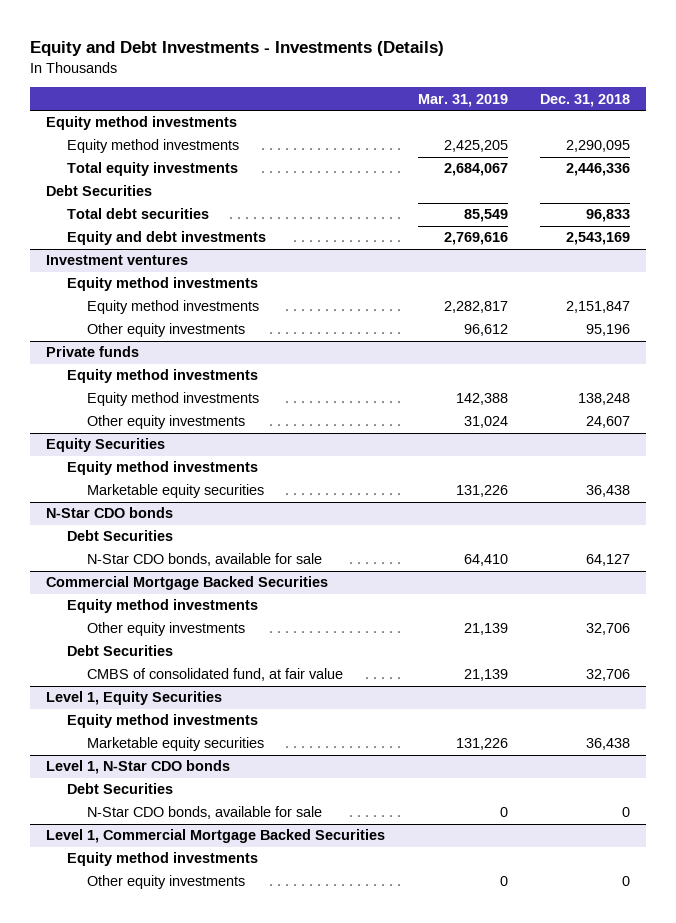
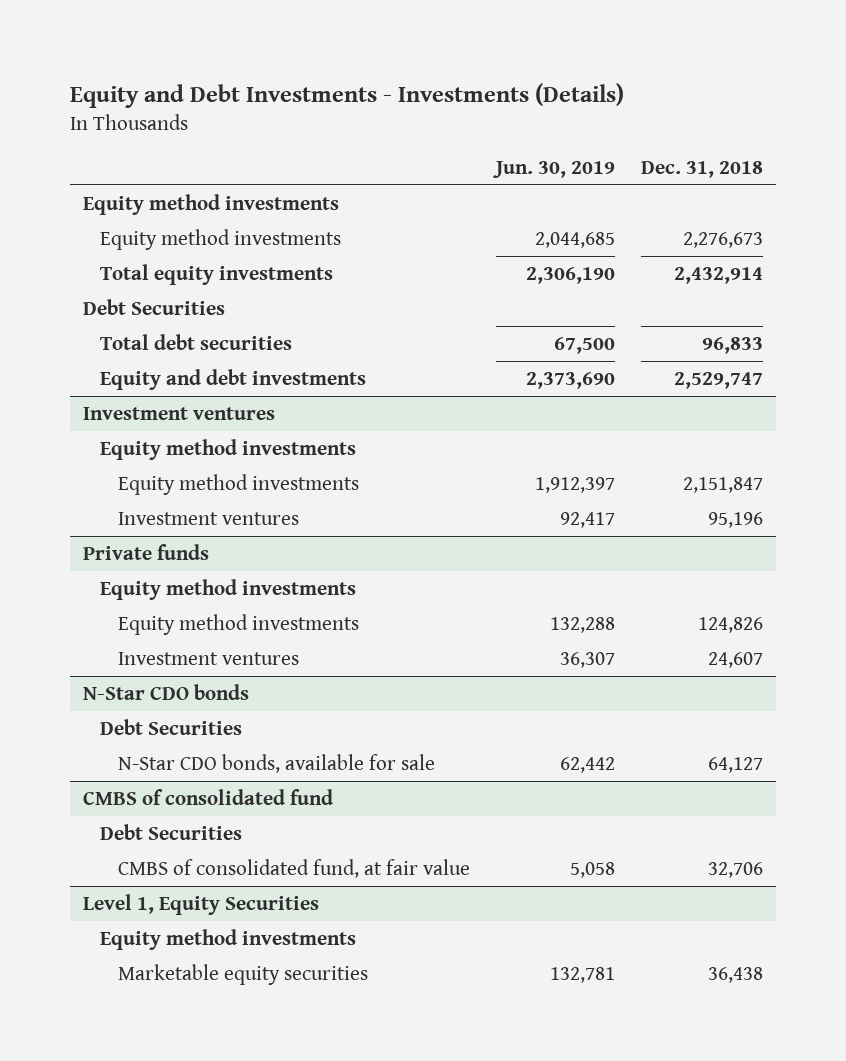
[417,93,508,107] Mar. 31, 2019 -> none
none -> [492,160,615,178] Jun. 30, 2019
[565,140,630,153] 2,290,095 -> [683,231,764,248] 2,276,673
[565,163,630,177] 2,446,336 -> [674,266,764,284] 2,432,914
[565,232,630,246] 2,543,169 -> [674,371,764,389] 2,529,747
[86,323,245,338] Other equity investments -> [117,511,299,525] Investment ventures
[46,438,166,453] Equity Securities -> none
[66,461,258,476] Equity method investments -> none
[86,484,264,499] Marketable equity securities -> none
[577,393,630,406] 138,248 -> [698,616,764,633] 124,826
[86,415,245,430] Other equity investments -> [117,651,299,665] Investment ventures
[66,599,258,614] Equity method investments -> none
[86,622,245,637] Other equity investments -> none
[46,576,329,591] Commercial Mortgage Backed Securities -> [82,788,333,805] CMBS of consolidated fund
[46,760,231,775] Level 1, N-Star CDO bonds -> none
[66,783,173,795] Debt Securities -> none
[86,806,322,820] N-Star CDO bonds, available for sale -> none
[46,829,386,844] Level 1, Commercial Mortgage Backed Securities -> none
[66,852,258,867] Equity method investments -> none
[86,875,245,890] Other equity investments -> none

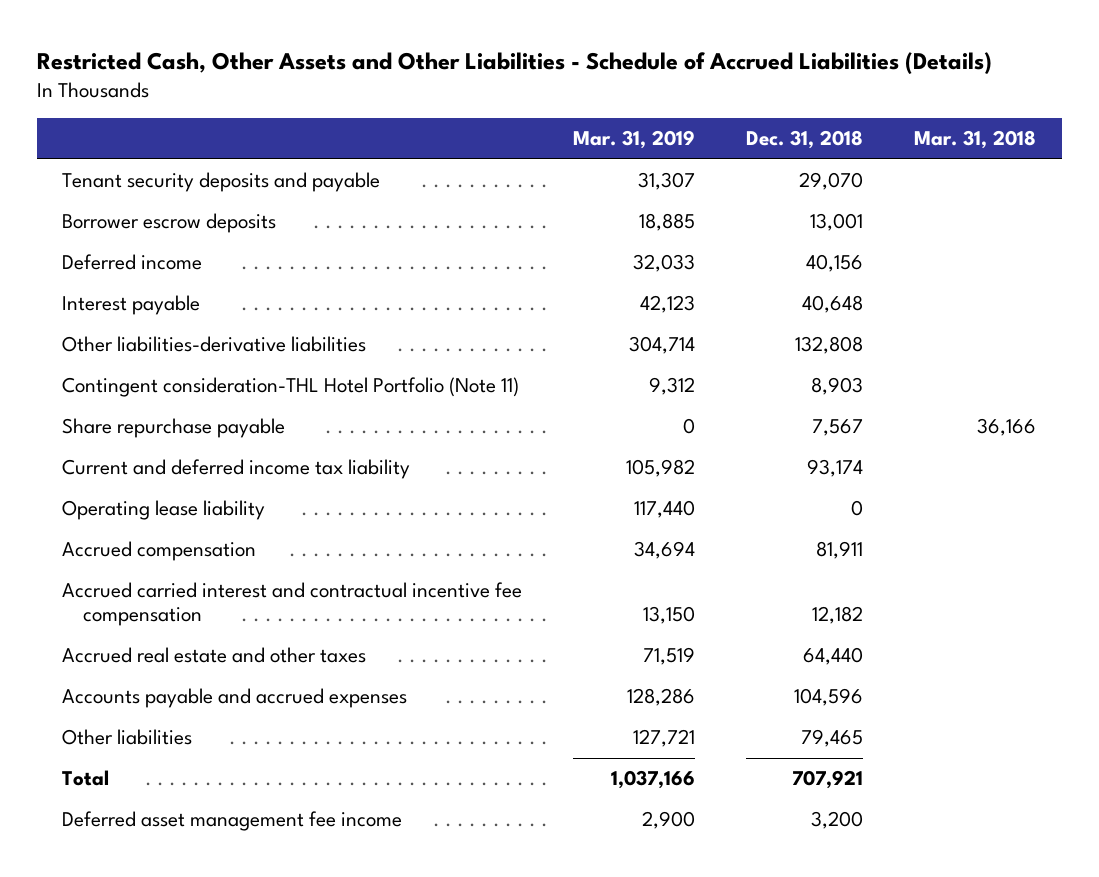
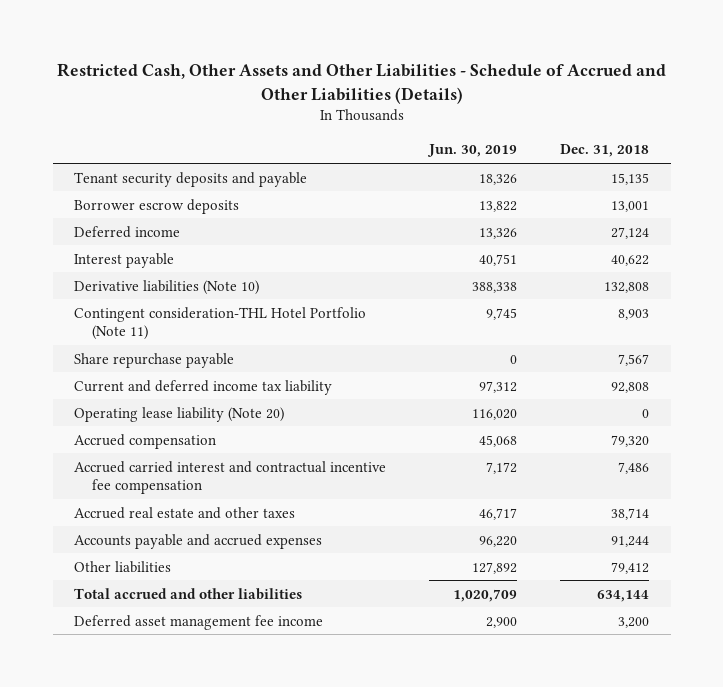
[36,52,992,75] Restricted Cash, Other Assets and Other Liabilities - Schedule of Accrued Liabilities (Details) -> [56,63,666,104] Restricted Cash, Other Assets and Other Liabilities - Schedule of Accrued and Other Liabilities (Details)
[573,130,696,150] Mar. 31, 2019 -> none
[914,130,1037,150] Mar. 31, 2018 -> none
none -> [427,144,518,158] Jun. 30, 2019
[799,172,864,191] 29,070 -> [611,172,650,185] 15,135
[806,254,864,273] 40,156 -> [611,226,650,239] 27,124
[802,295,864,314] 40,648 -> [611,254,650,266] 40,622
[62,336,367,353] Other liabilities-derivative liabilities -> [74,279,260,295] Derivative liabilities (Note 10)
[807,459,864,478] 93,174 -> [611,381,650,393] 92,808
[62,500,266,521] Operating lease liability -> [74,406,285,422] Operating lease liability (Note 20)
[816,541,864,560] 81,911 -> [611,434,650,447] 79,320
[812,606,864,625] 12,182 -> [618,461,650,474] 7,486
[803,647,864,666] 64,440 -> [611,507,650,520] 38,714
[794,688,864,707] 104,596 -> [611,535,650,547] 91,244
[801,729,864,748] 79,465 -> [611,561,650,574] 79,412
[62,770,110,787] Total -> [74,587,303,600] Total accrued and other liabilities
[792,770,864,790] 707,921 -> [597,589,650,602] 634,144

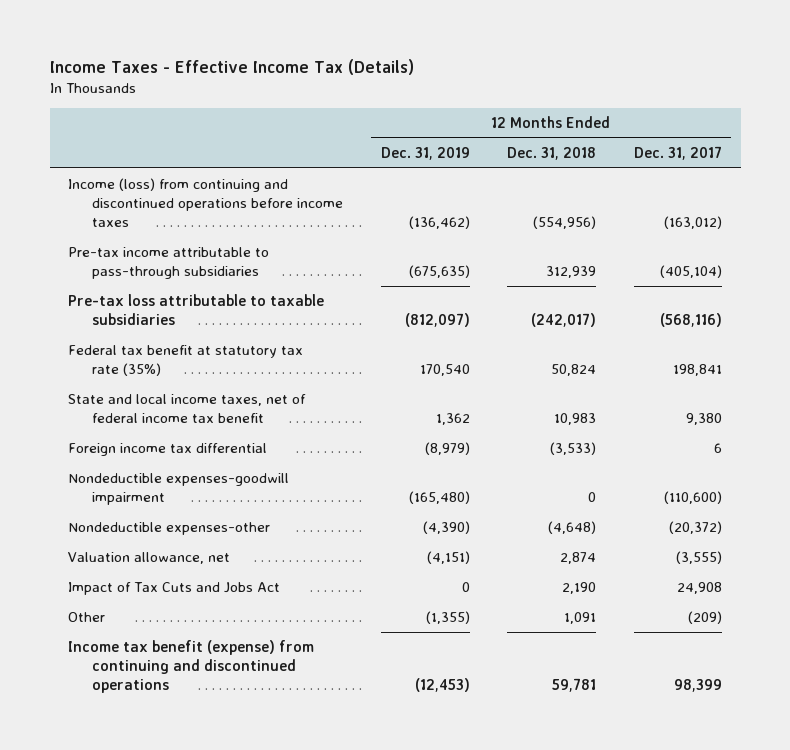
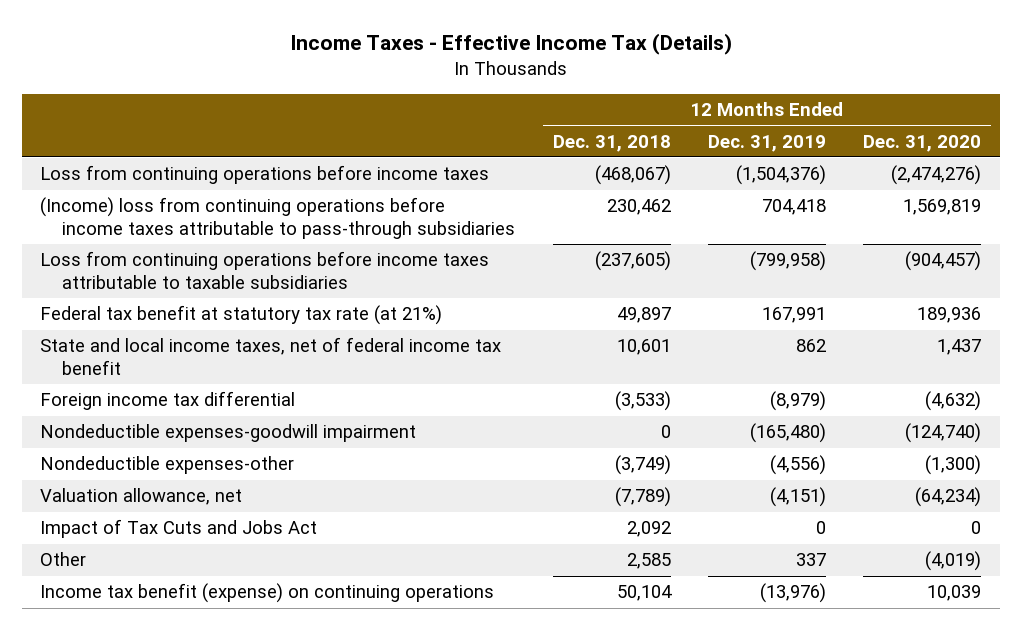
[633,145,722,160] Dec. 31, 2017 -> none
none -> [863,134,982,152] Dec. 31, 2020
[68,178,344,227] Income (loss) from continuing and discontinued operations before income taxes -> [40,165,490,185] Loss from continuing operations before income taxes
[408,215,470,229] (136,462) -> [735,165,826,186] (1,504,376)
[533,215,597,229] (554,956) -> [594,165,671,186] (468,067)
[68,247,270,279] Pre-tax income attributable to pass-through subsidiaries -> [40,197,516,239] (Income) loss from continuing operations before income taxes attributable to pass-through subsidiaries
[408,264,470,278] (675,635) -> [761,199,826,216] 704,418
[546,265,597,278] 312,939 -> [606,199,671,216] 230,462
[68,294,325,325] Pre-tax loss attributable to taxable subsidiaries -> [40,251,490,289] Loss from continuing operations before income taxes attributable to taxable subsidiaries
[404,312,470,327] (812,097) -> [749,251,826,272] (799,958)
[531,312,597,327] (242,017) -> [594,251,671,272] (237,605)
[68,345,304,376] Federal tax benefit at statutory tax rate (35%) -> [40,305,443,326] Federal tax benefit at statutory tax rate (at 21%)
[419,363,470,376] 170,540 -> [761,307,826,324] 167,991
[551,363,597,376] 50,824 -> [616,307,671,324] 49,897
[435,412,470,425] 1,362 -> [795,339,826,353] 862
[554,412,597,425] 10,983 -> [616,339,671,356] 10,601
[422,521,470,535] (4,390) -> [769,455,826,476] (4,556)
[548,521,597,535] (4,648) -> [614,455,671,476] (3,749)
[560,552,597,565] 2,874 -> [614,487,671,508] (7,789)
[562,582,597,595] 2,190 -> [626,521,671,538] 2,092
[425,611,470,625] (1,355) -> [795,553,826,567] 337
[564,612,597,625] 1,091 -> [626,553,671,570] 2,585
[68,640,315,693] Income tax benefit (expense) from continuing and discontinued operations -> [40,583,495,604] Income tax benefit (expense) on continuing operations
[414,677,470,692] (12,453) -> [759,583,826,604] (13,976)
[552,677,597,692] 59,781 -> [616,585,672,602] 50,104

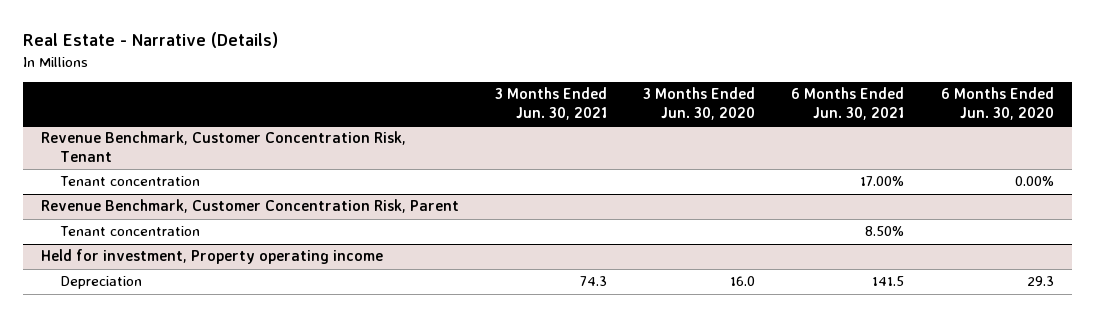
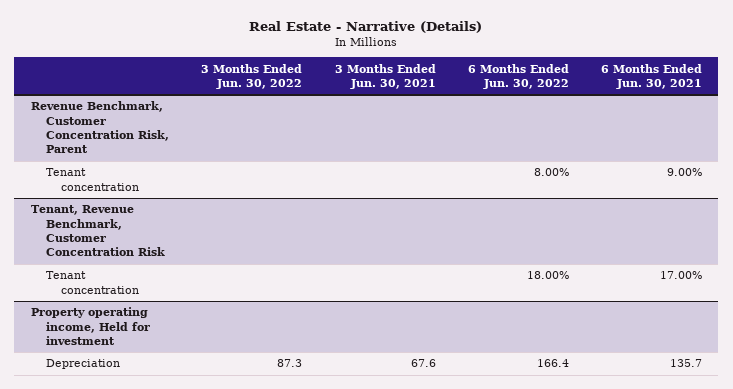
[643,87,756,120] 3 Months Ended Jun. 30, 2020 -> none
[940,87,1054,120] 6 Months Ended Jun. 30, 2020 -> none
none -> [201,63,303,90] 3 Months Ended Jun. 30, 2022
none -> [467,63,569,90] 6 Months Ended Jun. 30, 2022
[41,131,407,163] Revenue Benchmark, Customer Concentration Risk, Tenant -> none
[60,176,201,187] Tenant concentration -> none
[865,226,905,237] 8.50% -> [667,168,703,177] 9.00%
none -> [30,205,165,257] Tenant, Revenue Benchmark, Customer Concentration Risk
none -> [45,271,140,294] Tenant concentration
[41,249,384,265] Held for investment, Property operating income -> [30,307,150,345] Property operating income, Held for investment
[580,276,608,287] 74.3 -> [410,359,436,368] 67.6
[872,276,905,287] 141.5 -> [670,359,703,368] 135.7

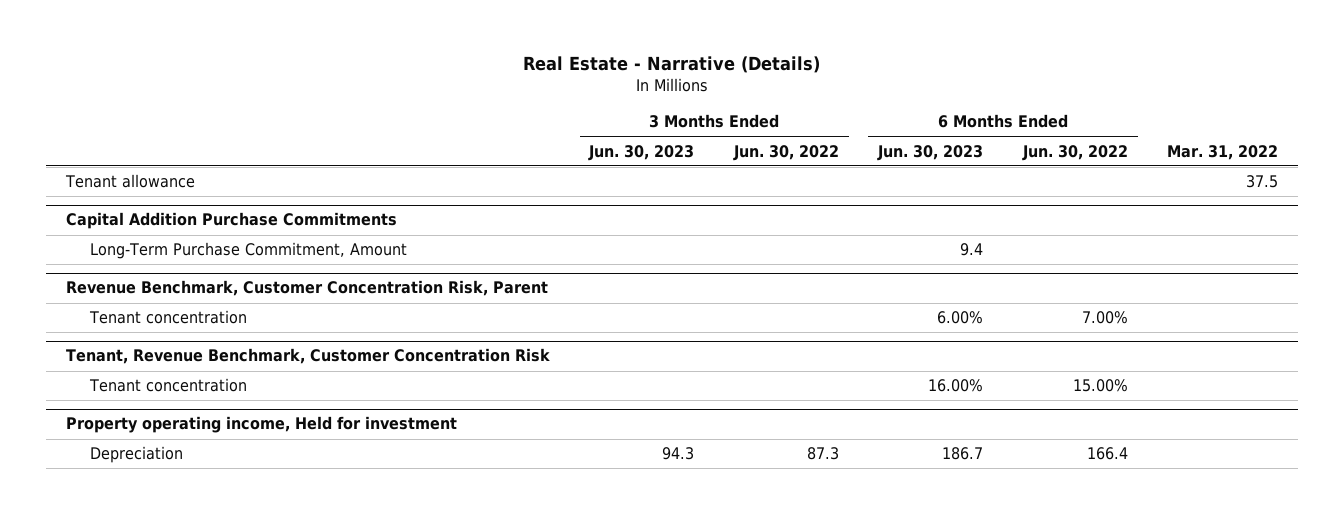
[334,63,436,90] 3 Months Ended Jun. 30, 2021 -> none
[601,63,703,90] 6 Months Ended Jun. 30, 2021 -> none
none -> [588,144,695,161] Jun. 30, 2023
none -> [877,144,984,161] Jun. 30, 2023
none -> [1167,144,1279,160] Mar. 31, 2022
none -> [64,174,195,189] Tenant allowance
none -> [65,212,397,230] Capital Addition Purchase Commitments
none -> [90,242,408,260] Long-Term Purchase Commitment, Amount
[533,168,569,177] 8.00% -> [1081,311,1128,325] 7.00%
[526,271,569,280] 18.00% -> [1072,379,1128,393] 15.00%

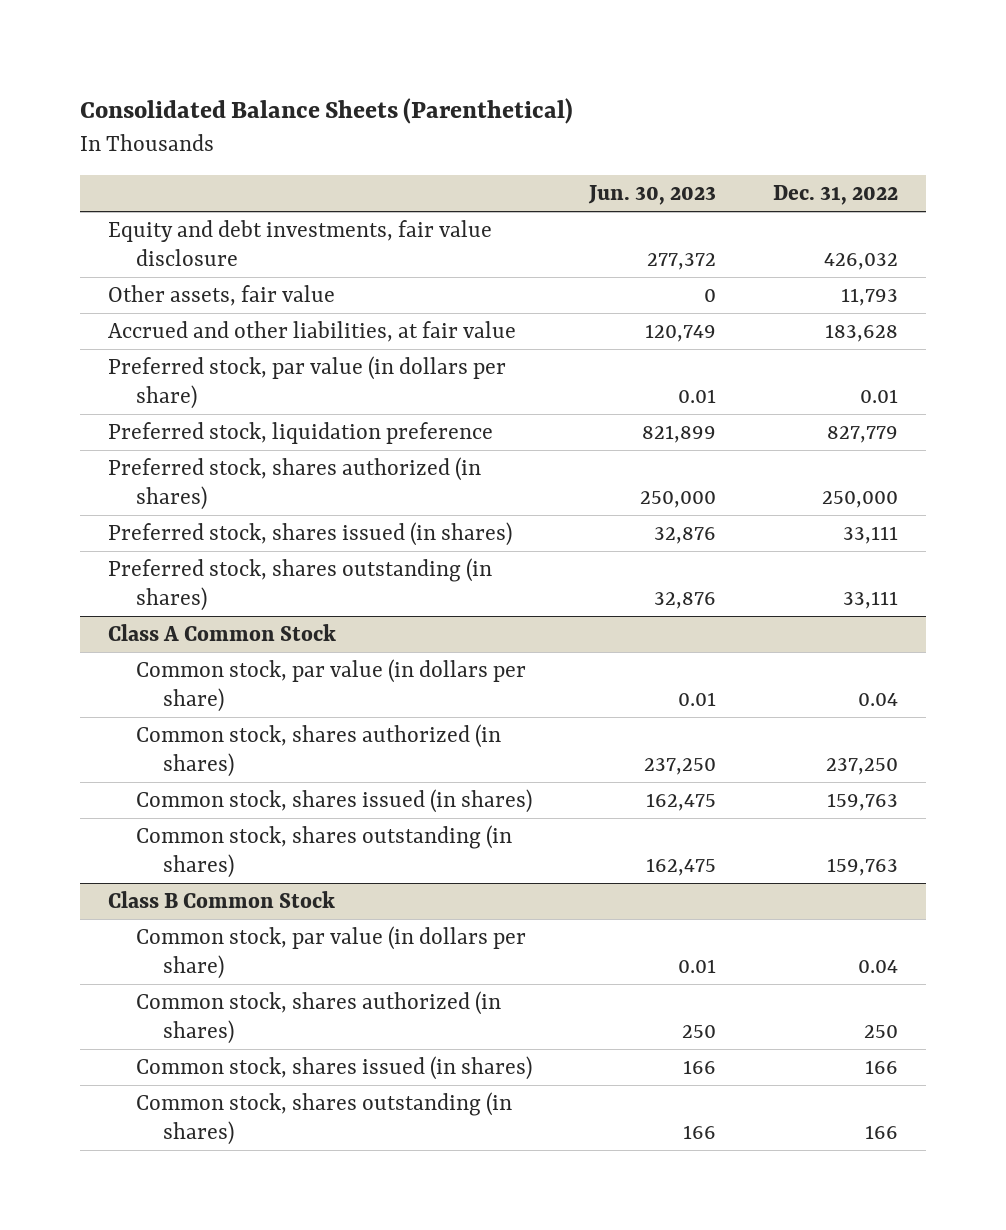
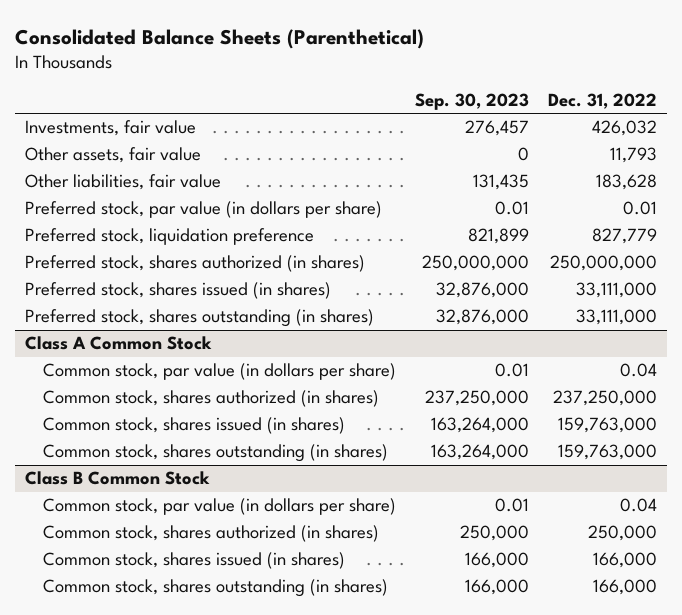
[587,185,716,206] Jun. 30, 2023 -> none
none -> [415,93,530,111] Sep. 30, 2023
[108,219,493,267] Equity and debt investments, fair value disclosure -> [24,120,196,137] Investments, fair value
[108,320,517,342] Accrued and other liabilities, at fair value -> [24,174,221,191] Other liabilities, fair value
[821,491,898,509] 250,000 -> [550,255,658,272] 250,000,000
[842,525,898,544] 33,111 -> [576,282,658,299] 33,111,000
[842,591,898,610] 33,111 -> [576,309,658,326] 33,111,000
[825,758,898,776] 237,250 -> [553,390,658,407] 237,250,000
[826,792,898,811] 159,763 -> [558,417,658,434] 159,763,000
[826,858,898,877] 159,763 -> [558,444,658,461] 159,763,000
[863,1025,898,1039] 250 -> [588,525,658,542] 250,000
[864,1059,898,1074] 166 -> [593,552,658,569] 166,000
[864,1125,898,1140] 166 -> [593,579,658,596] 166,000

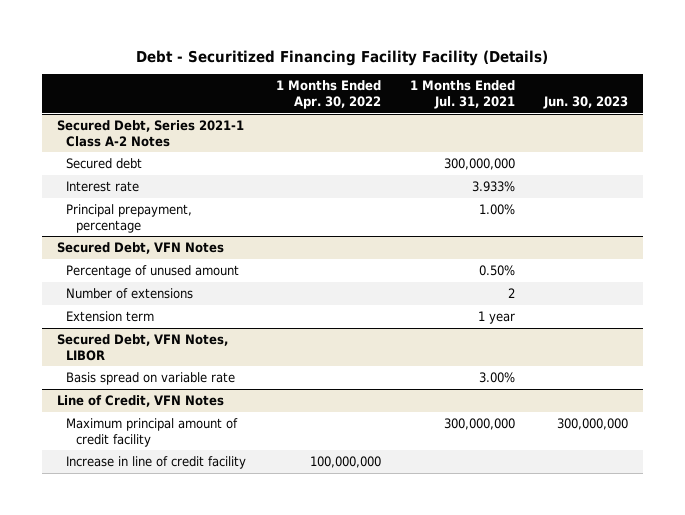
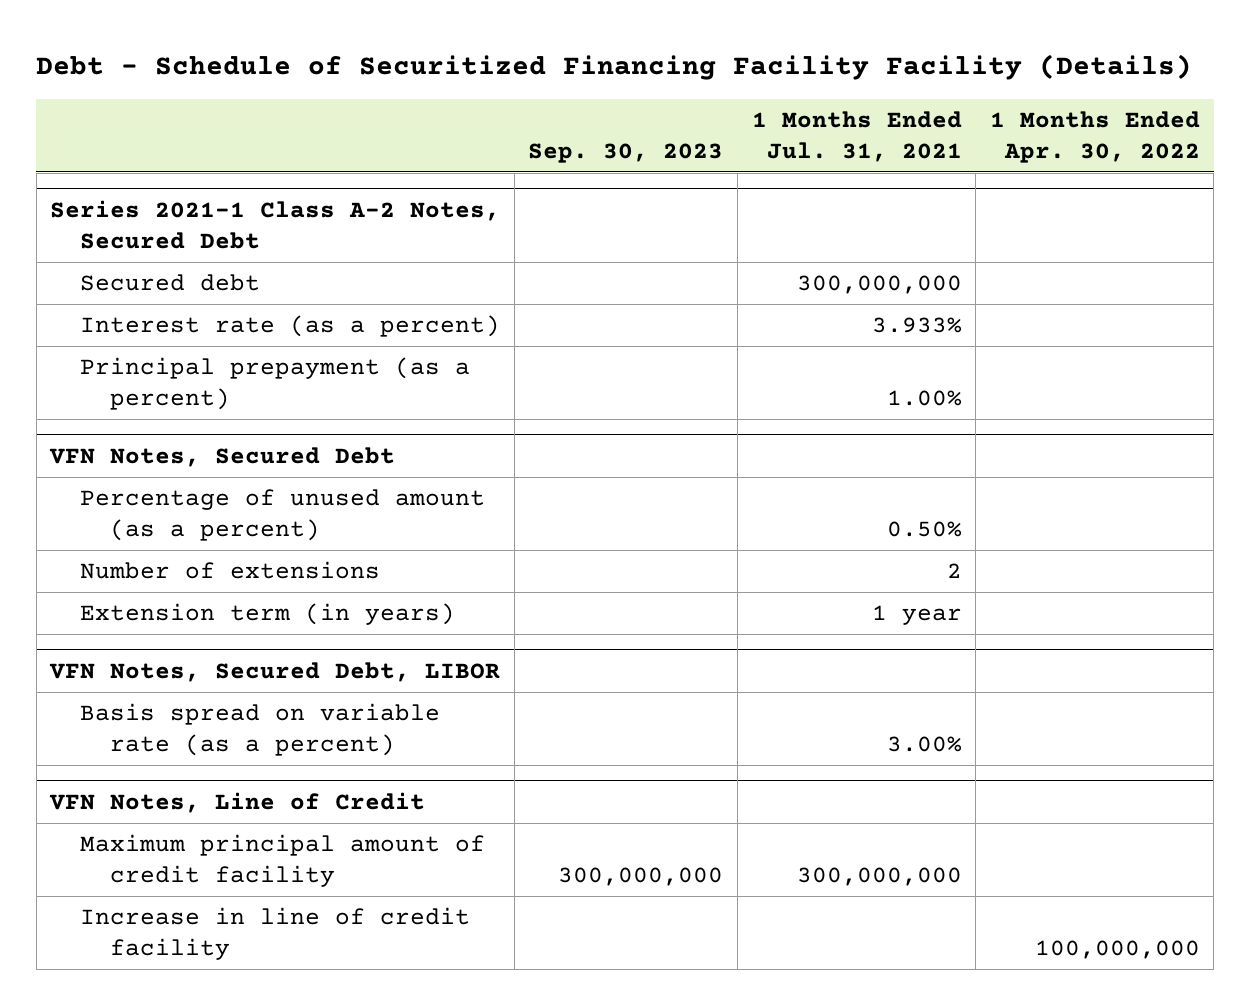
[136,49,549,66] Debt - Securitized Financing Facility Facility (Details) -> [36,54,1193,81] Debt - Schedule of Securitized Financing Facility Facility (Details)
[542,95,628,109] Jun. 30, 2023 -> none
none -> [528,143,724,164] Sep. 30, 2023
[56,120,244,147] Secured Debt, Series 2021-1 Class A-2 Notes -> [50,199,501,250] Series 2021-1 Class A-2 Notes, Secured Debt
[66,181,140,193] Interest rate -> [80,315,501,338] Interest rate (as a percent)
[66,204,193,233] Principal prepayment, percentage -> [80,357,471,411] Principal prepayment (as a percent)
[56,242,224,255] Secured Debt, VFN Notes -> [49,446,396,467] VFN Notes, Secured Debt
[66,265,240,279] Percentage of unused amount -> [80,489,486,542] Percentage of unused amount (as a percent)
[66,311,155,323] Extension term -> [80,603,456,626] Extension term (in years)
[56,334,228,361] Secured Debt, VFN Notes, LIBOR -> [49,661,501,682] VFN Notes, Secured Debt, LIBOR
[66,372,236,386] Basis spread on variable rate -> [80,703,441,757] Basis spread on variable rate (as a percent)
[56,395,224,408] Line of Credit, VFN Notes -> [49,791,426,813] VFN Notes, Line of Credit

